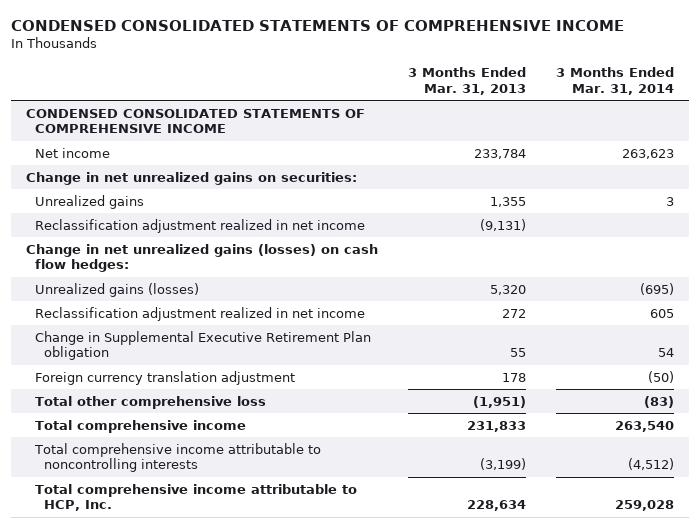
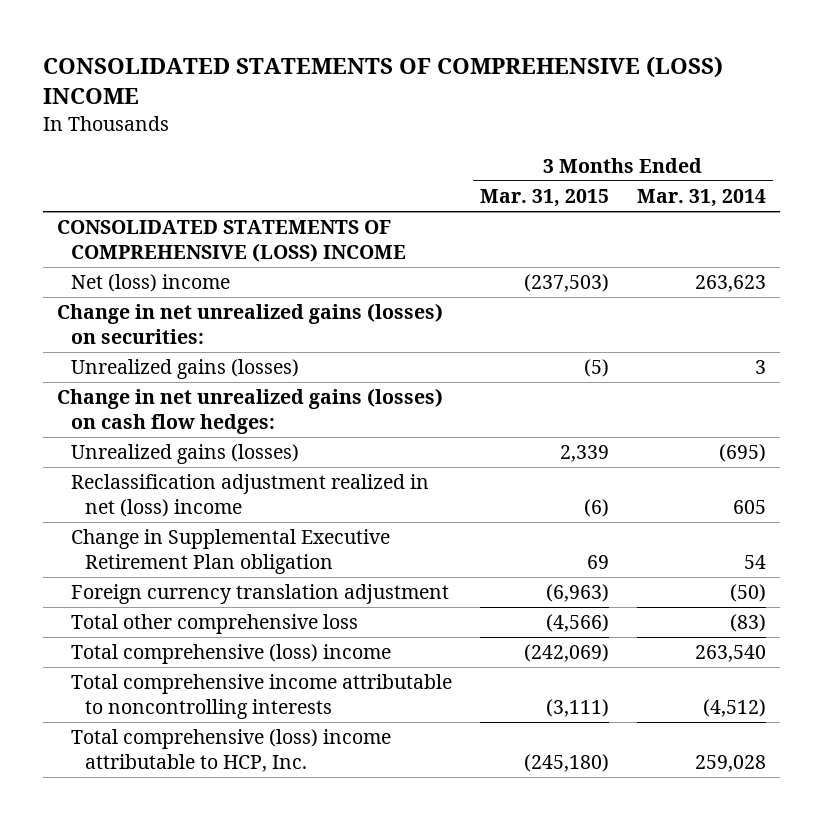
[11,19,625,31] CONDENSED CONSOLIDATED STATEMENTS OF COMPREHENSIVE INCOME -> [43,55,724,105] CONSOLIDATED STATEMENTS OF COMPREHENSIVE (LOSS) INCOME
[407,67,526,95] 3 Months Ended Mar. 31, 2013 -> none
none -> [480,189,610,208] Mar. 31, 2015
[35,218,366,233] Reclassification adjustment realized in net income -> none
[26,108,366,134] CONDENSED CONSOLIDATED STATEMENTS OF COMPREHENSIVE INCOME -> [57,220,407,263] CONSOLIDATED STATEMENTS OF COMPREHENSIVE (LOSS) INCOME
[35,147,111,158] Net income -> [71,274,231,293] Net (loss) income
[26,171,358,185] Change in net unrealized gains on securities: -> [57,303,444,345] Change in net unrealized gains (losses) on securities:
[35,194,145,209] Unrealized gains -> [71,359,300,380] Unrealized gains (losses)
[35,306,366,321] Reclassification adjustment realized in net income -> [71,474,430,518] Reclassification adjustment realized in net (loss) income
[35,419,247,433] Total comprehensive income -> [71,644,392,665] Total comprehensive (loss) income
[35,483,358,512] Total comprehensive income attributable to HCP, Inc. -> [71,729,392,773] Total comprehensive (loss) income attributable to HCP, Inc.

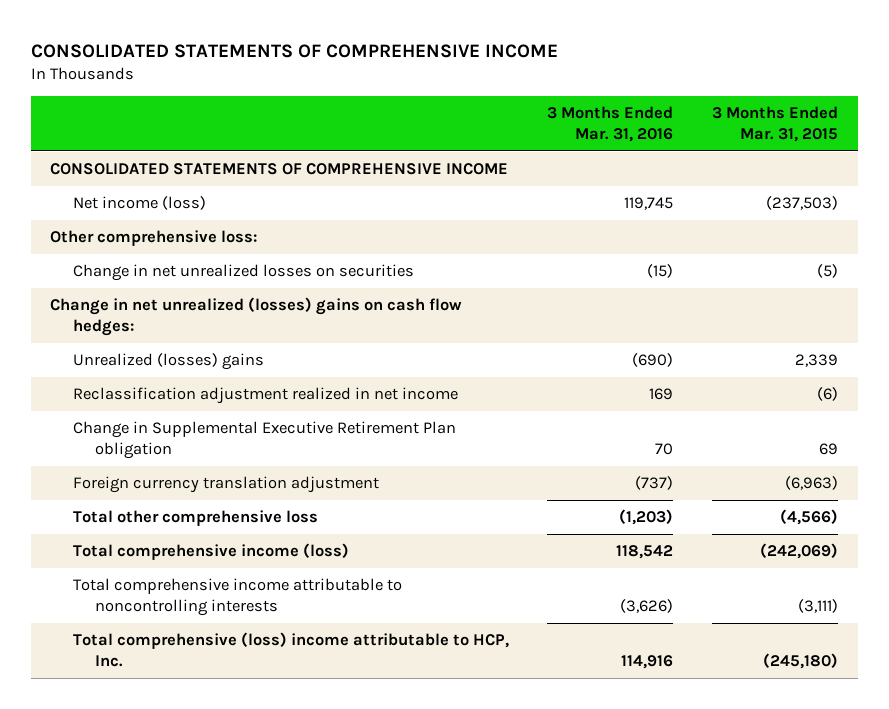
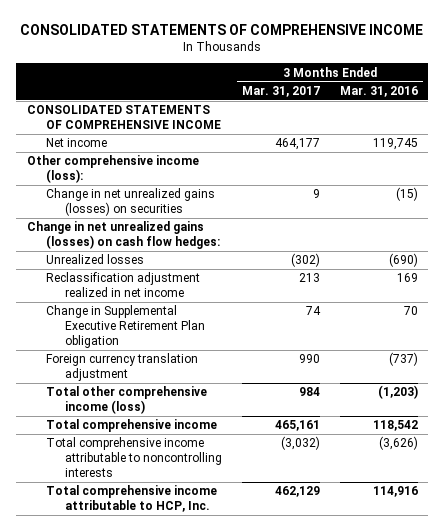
[712,106,839,143] 3 Months Ended Mar. 31, 2015 -> none
none -> [242,85,321,97] Mar. 31, 2017
[72,196,206,211] Net income (loss) -> [45,138,107,148] Net income
[50,230,258,247] Other comprehensive loss: -> [26,155,199,184] Other comprehensive income (loss):
[72,264,414,282] Change in net unrealized losses on securities -> [45,188,215,217] Change in net unrealized gains (losses) on securities
[50,297,463,337] Change in net unrealized (losses) gains on cash flow hedges: -> [26,221,220,250] Change in net unrealized gains (losses) on cash flow hedges:
[72,353,264,371] Unrealized (losses) gains -> [45,254,144,265] Unrealized losses
[72,510,318,527] Total other comprehensive loss -> [45,386,207,415] Total other comprehensive income (loss)
[72,543,349,561] Total comprehensive income (loss) -> [45,419,217,433] Total comprehensive income
[72,632,509,668] Total comprehensive (loss) income attributable to HCP, Inc. -> [45,485,217,513] Total comprehensive income attributable to HCP, Inc.

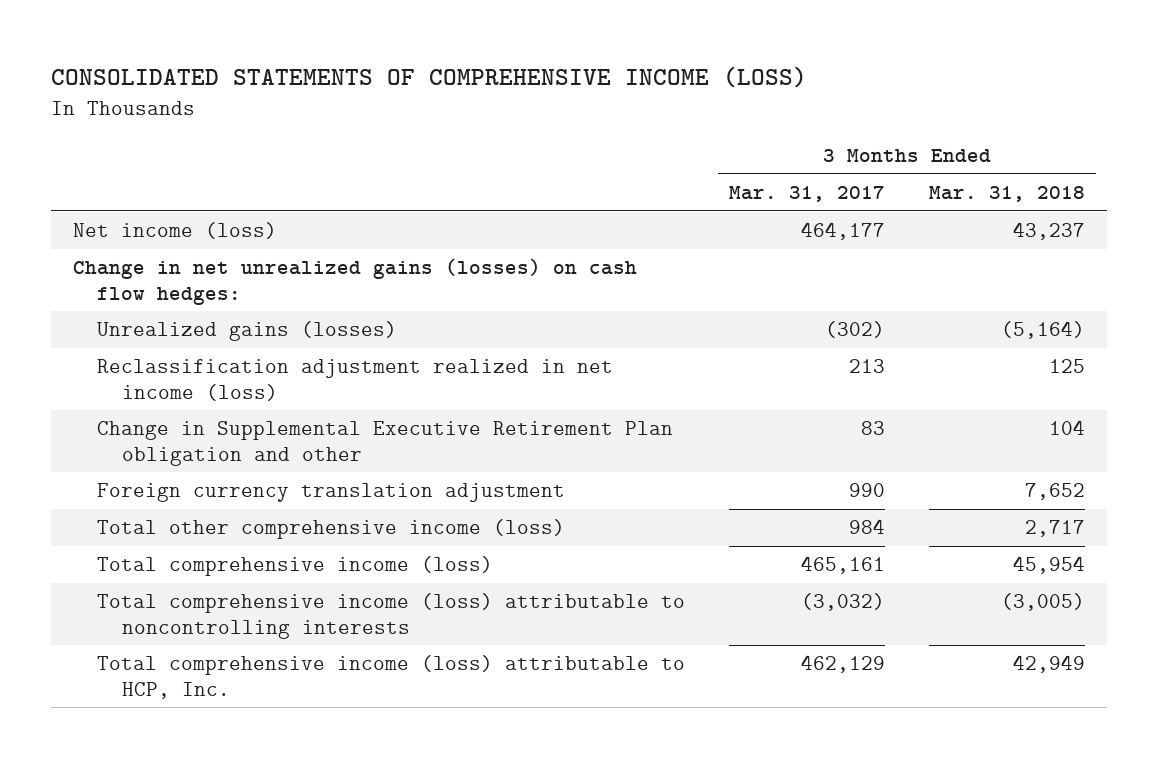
[20,23,424,35] CONSOLIDATED STATEMENTS OF COMPREHENSIVE INCOME -> [50,65,807,88] CONSOLIDATED STATEMENTS OF COMPREHENSIVE INCOME (LOSS)
[340,85,419,97] Mar. 31, 2016 -> none
none -> [929,185,1086,202] Mar. 31, 2018
[26,105,221,130] CONSOLIDATED STATEMENTS OF COMPREHENSIVE INCOME -> none
[26,155,199,184] Other comprehensive income (loss): -> none
[45,188,215,217] Change in net unrealized gains (losses) on securities -> none
[45,138,107,148] Net income -> [72,222,277,240] Net income (loss)
[45,254,144,265] Unrealized losses -> [97,321,398,342] Unrealized gains (losses)
[45,272,200,298] Reclassification adjustment realized in net income -> [97,359,614,401] Reclassification adjustment realized in net income (loss)
[45,305,205,349] Change in Supplemental Executive Retirement Plan obligation -> [97,421,674,466] Change in Supplemental Executive Retirement Plan obligation and other
[306,306,322,316] 74 -> [861,421,886,436] 83
[45,419,217,433] Total comprehensive income -> [97,556,494,577] Total comprehensive income (loss)
[45,437,222,478] Total comprehensive income attributable to noncontrolling interests -> [97,593,686,639] Total comprehensive income (loss) attributable to noncontrolling interests
[45,485,217,513] Total comprehensive income attributable to HCP, Inc. -> [97,655,686,699] Total comprehensive income (loss) attributable to HCP, Inc.

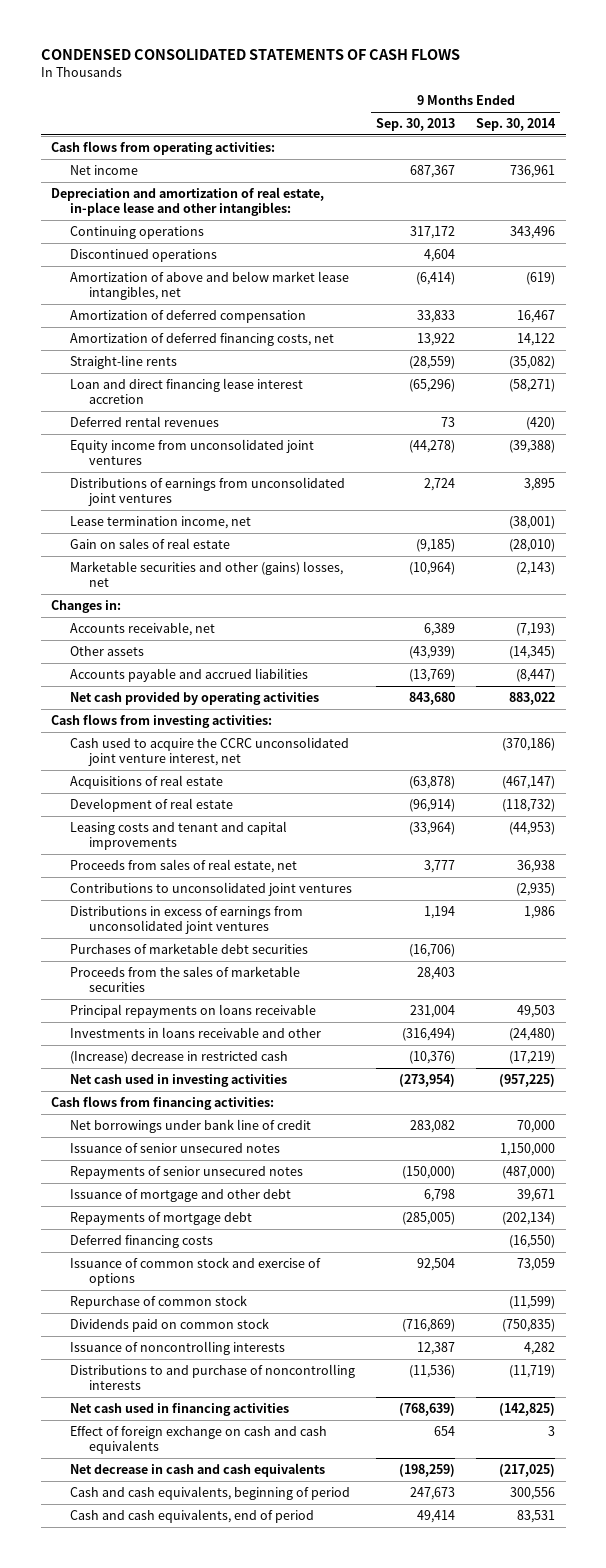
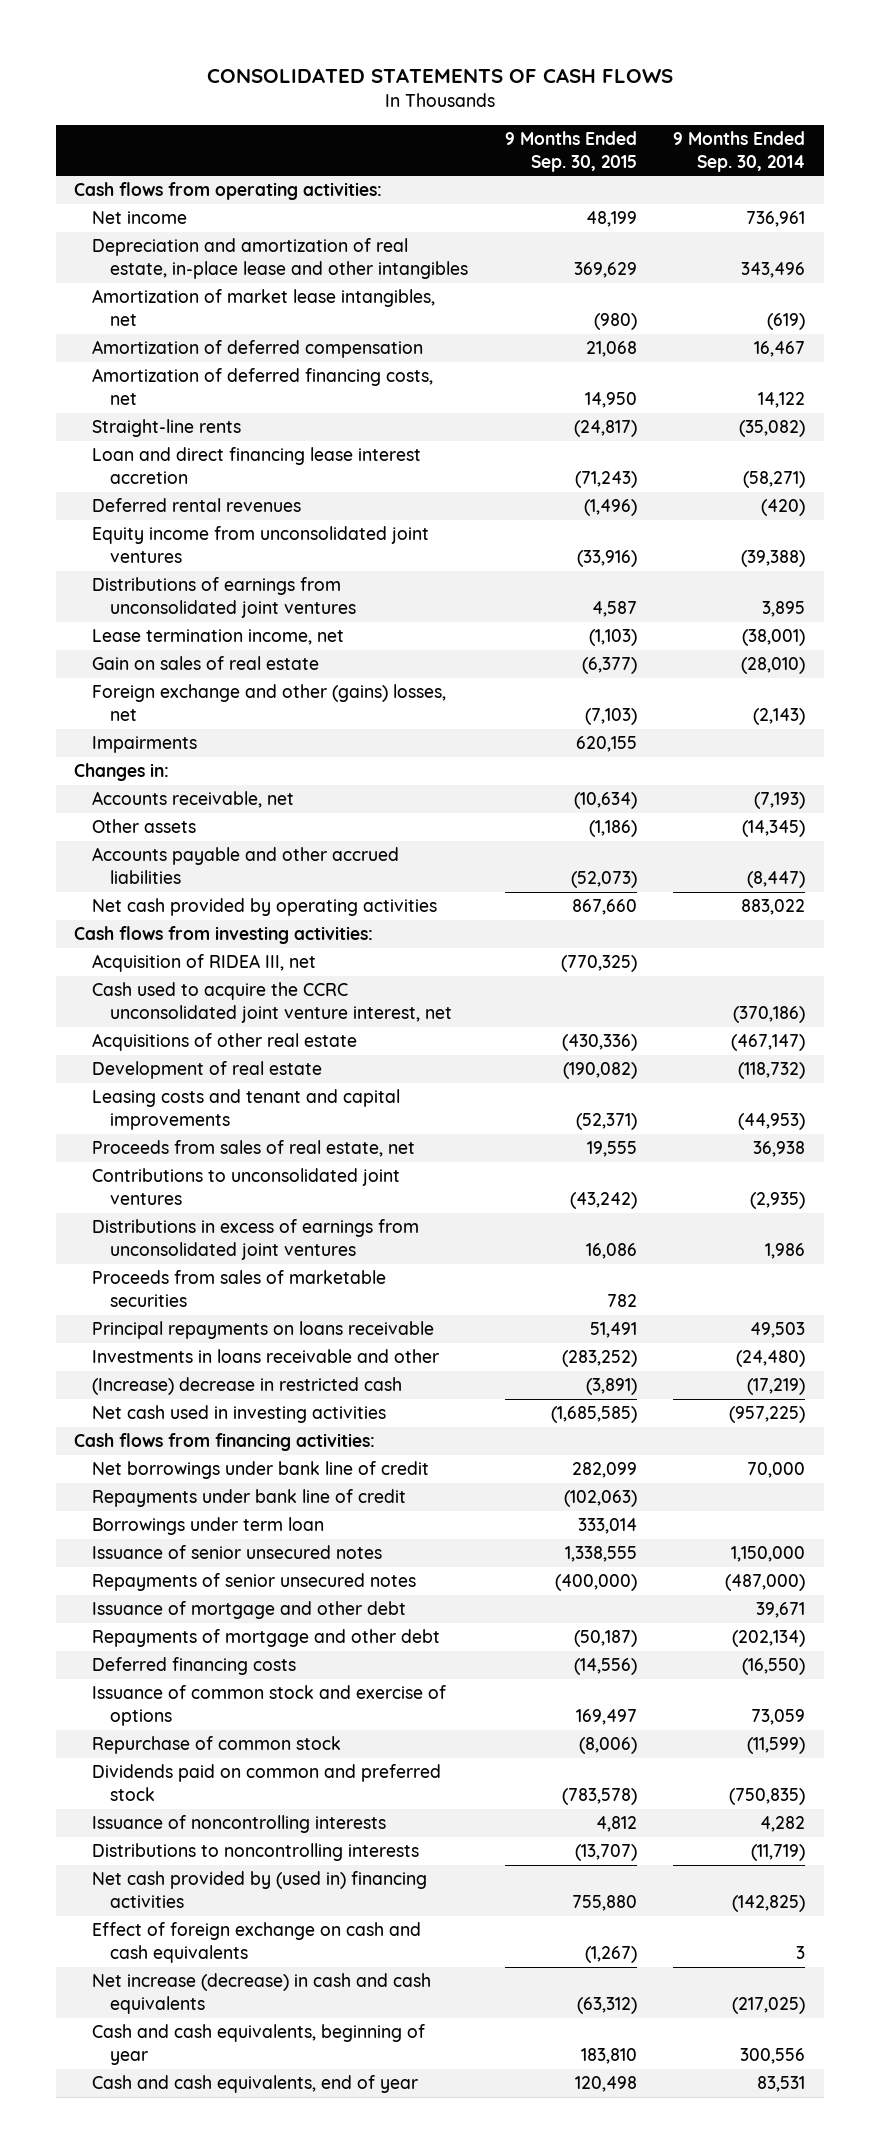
[40,49,460,61] CONDENSED CONSOLIDATED STATEMENTS OF CASH FLOWS -> [206,68,673,84] CONSOLIDATED STATEMENTS OF CASH FLOWS
[376,118,456,132] Sep. 30, 2013 -> none
none -> [504,130,637,172] 9 Months Ended Sep. 30, 2015
[51,186,325,217] Depreciation and amortization of real estate, in-place lease and other intangibles: -> none
[70,248,218,262] Discontinued operations -> none
[70,225,205,239] Continuing operations -> [92,238,468,280] Depreciation and amortization of real estate, in-place lease and other intangibles
[70,270,350,301] Amortization of above and below market lease intangibles, net -> [92,289,436,327] Amortization of market lease intangibles, net
[70,560,344,588] Marketable securities and other (gains) losses, net -> [92,684,447,722] Foreign exchange and other (gains) losses, net
none -> [92,736,198,754] Impairments
[70,667,309,682] Accounts payable and accrued liabilities -> [92,847,400,885] Accounts payable and other accrued liabilities
none -> [92,954,317,973] Acquisition of RIDEA III, net
[70,774,224,789] Acquisitions of real estate -> [92,1033,358,1052] Acquisitions of other real estate
[70,942,309,954] Purchases of marketable debt securities -> none
[70,965,301,993] Proceeds from the sales of marketable securities -> [92,1270,387,1308] Proceeds from sales of marketable securities
none -> [92,1489,407,1508] Repayments under bank line of credit
none -> [92,1517,325,1536] Borrowings under term loan
[70,1211,253,1225] Repayments of mortgage debt -> [92,1629,441,1648] Repayments of mortgage and other debt
[70,1317,270,1332] Dividends paid on common stock -> [92,1764,442,1802] Dividends paid on common and preferred stock
[70,1363,356,1391] Distributions to and purchase of noncontrolling interests -> [92,1843,420,1862] Distributions to noncontrolling interests
[70,1402,290,1416] Net cash used in financing activities -> [92,1871,428,1909] Net cash provided by (used in) financing activities
[70,1462,326,1477] Net decrease in cash and cash equivalents -> [92,1973,432,2015] Net increase (decrease) in cash and cash equivalents
[70,1485,351,1500] Cash and cash equivalents, beginning of period -> [92,2024,426,2066] Cash and cash equivalents, beginning of year
[70,1508,315,1523] Cash and cash equivalents, end of period -> [92,2075,419,2094] Cash and cash equivalents, end of year

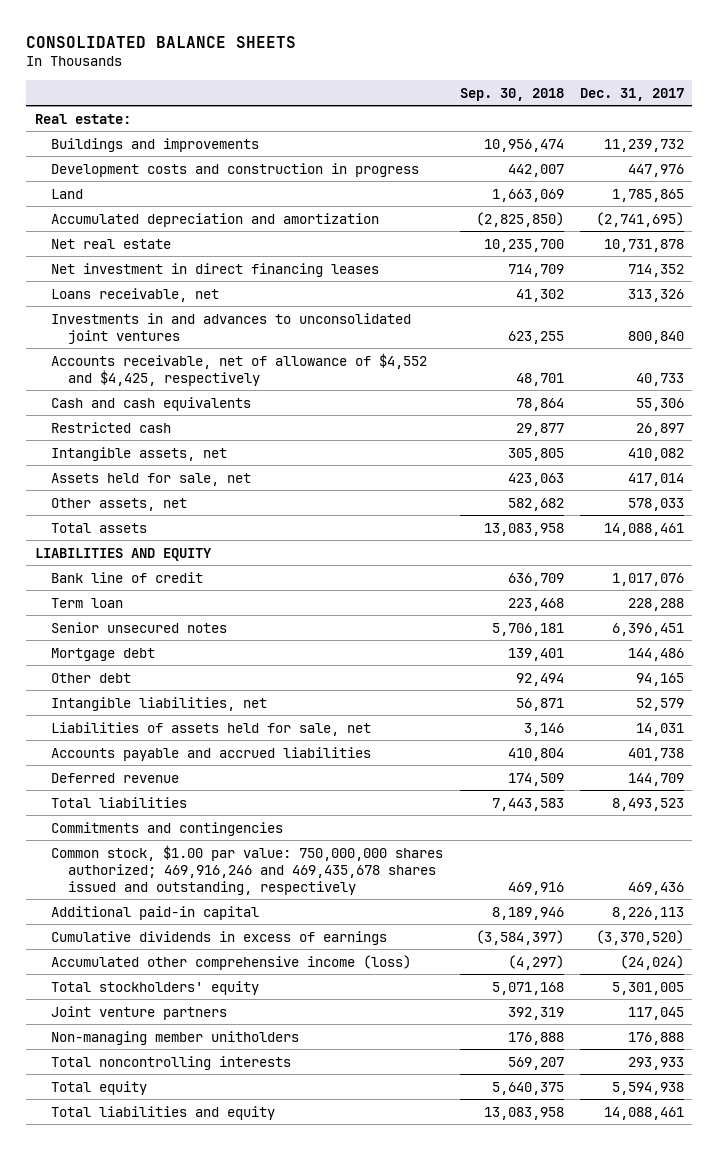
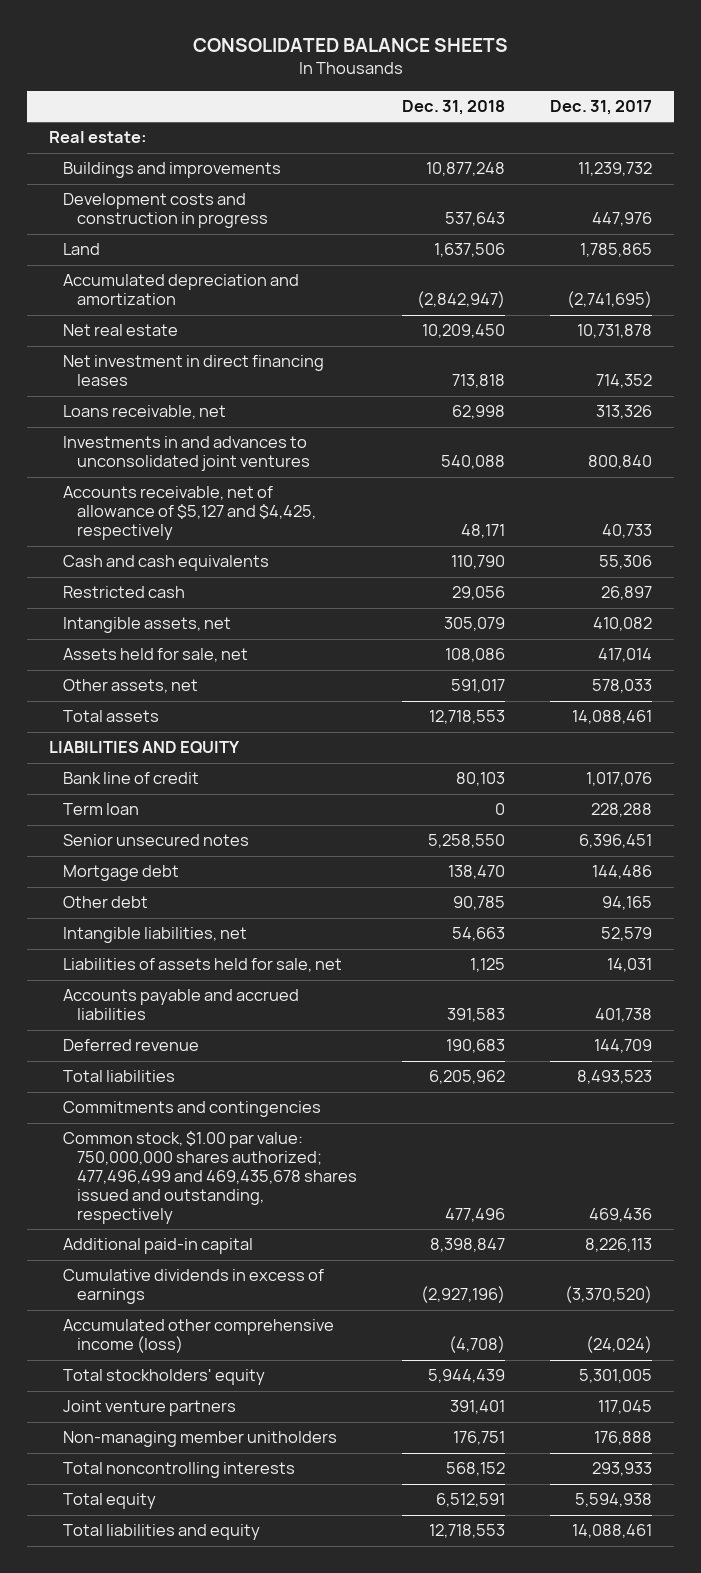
[459,87,564,101] Sep. 30, 2018 -> none
none -> [402,100,506,116] Dec. 31, 2018
[51,352,428,386] Accounts receivable, net of allowance of $4,552 and $4,425, respectively -> [63,486,317,541] Accounts receivable, net of allowance of $5,127 and $4,425, respectively
[51,844,444,895] Common stock, $1.00 par value: 750,000,000 shares authorized; 469,916,246 and 469,435,678 shares issued and outstanding, respectively -> [63,1131,358,1225] Common stock, $1.00 par value: 750,000,000 shares authorized; 477,496,499 and 469,435,678 shares issued and outstanding, respectively

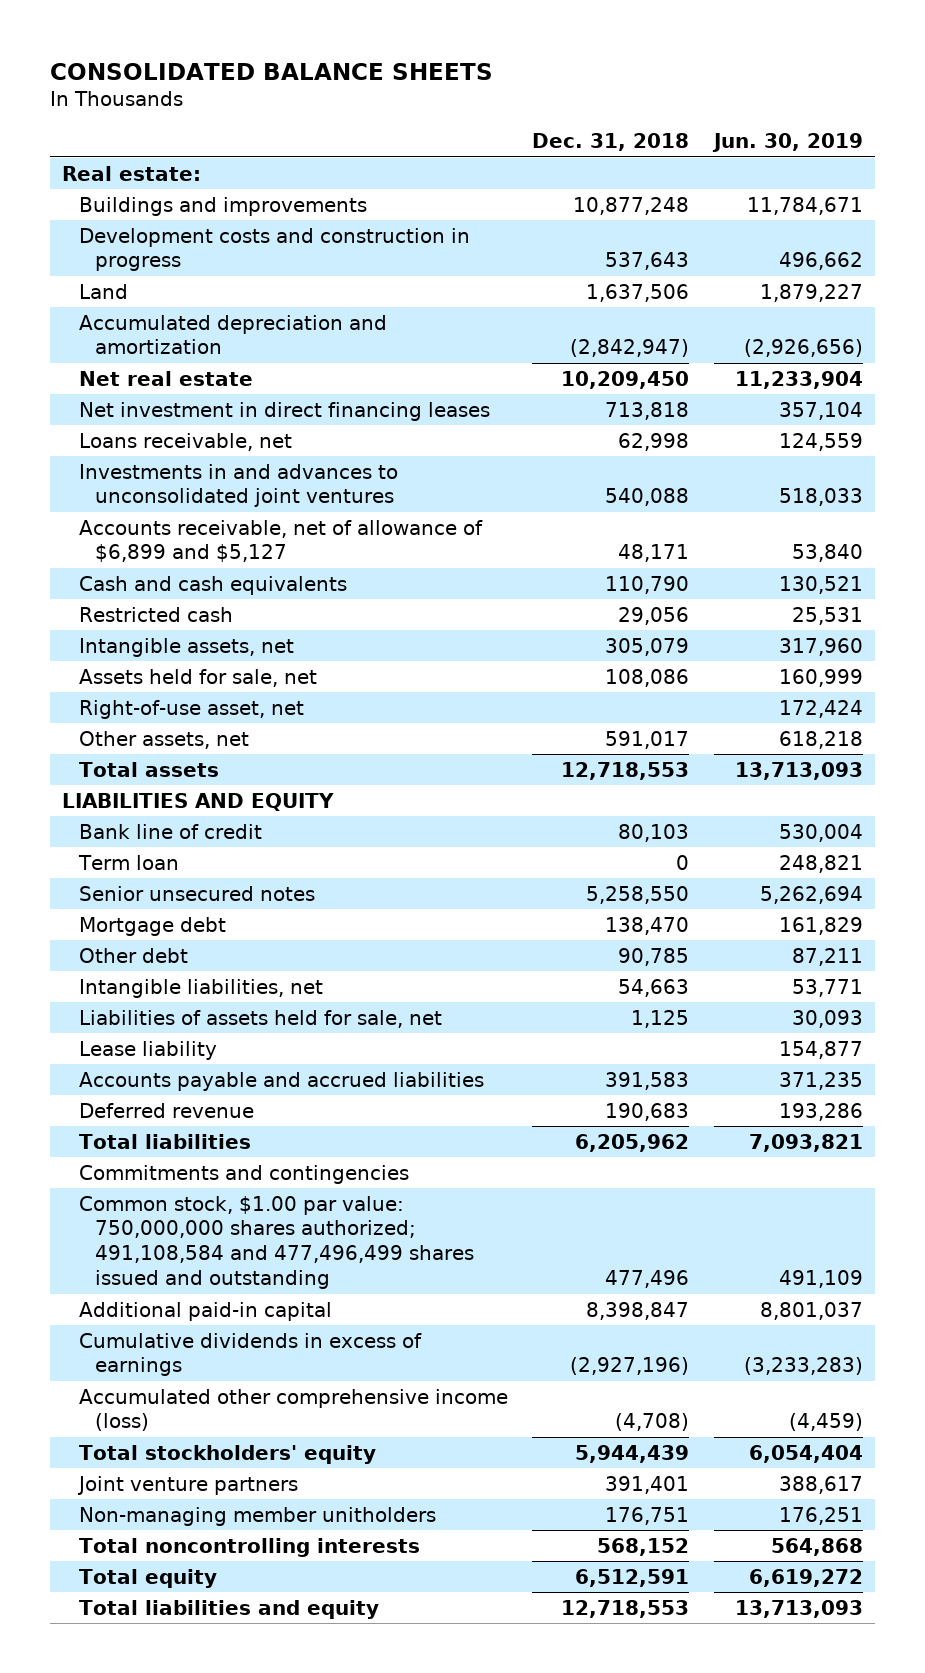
[550,100,653,116] Dec. 31, 2017 -> none
none -> [711,133,863,153] Jun. 30, 2019
[63,486,317,541] Accounts receivable, net of allowance of $5,127 and $4,425, respectively -> [78,519,483,563] Accounts receivable, net of allowance of $6,899 and $5,127
none -> [78,699,304,719] Right-of-use asset, net
none -> [78,1040,217,1060] Lease liability
[63,1131,358,1225] Common stock, $1.00 par value: 750,000,000 shares authorized; 477,496,499 and 469,435,678 shares issued and outstanding, respectively -> [78,1195,474,1290] Common stock, $1.00 par value: 750,000,000 shares authorized; 491,108,584 and 477,496,499 shares issued and outstanding

